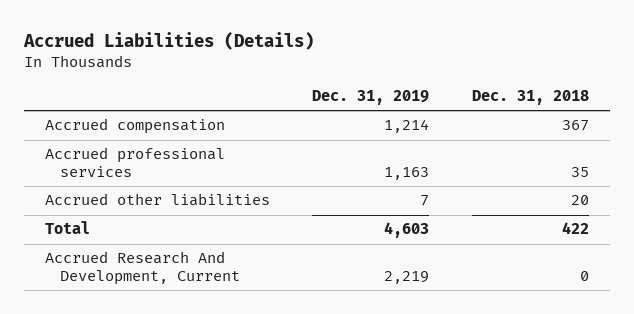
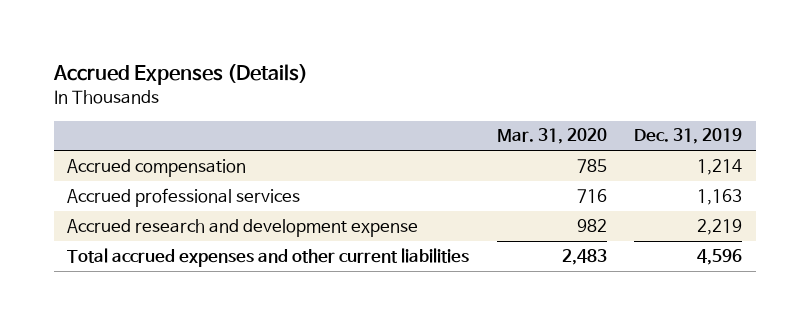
[22,31,314,50] Accrued Liabilities (Details) -> [52,64,308,86] Accrued Expenses (Details)
[471,90,589,106] Dec. 31, 2018 -> none
none -> [496,128,607,145] Mar. 31, 2020
[45,193,271,207] Accrued other liabilities -> none
[45,221,91,235] Total -> none
[45,251,241,285] Accrued Research And Development, Current -> [67,218,419,237] Accrued research and development expense
none -> [67,247,470,267] Total accrued expenses and other current liabilities

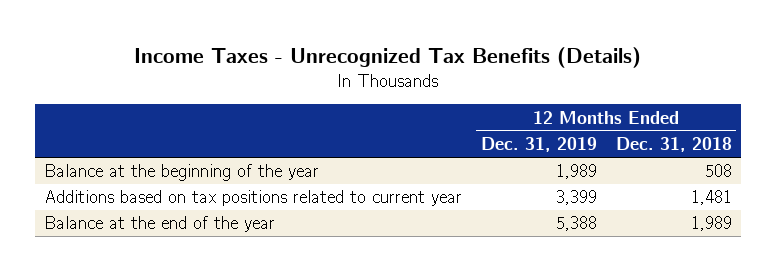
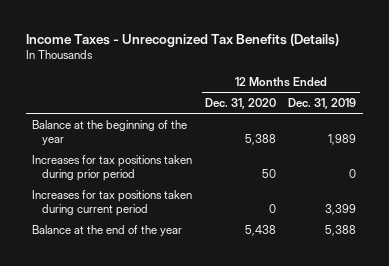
[615,137,732,153] Dec. 31, 2018 -> none
none -> [204,97,276,109] Dec. 31, 2020
none -> [32,154,193,181] Increases for tax positions taken during prior period
[44,190,463,207] Additions based on tax positions related to current year -> [32,189,193,216] Increases for tax positions taken during current period

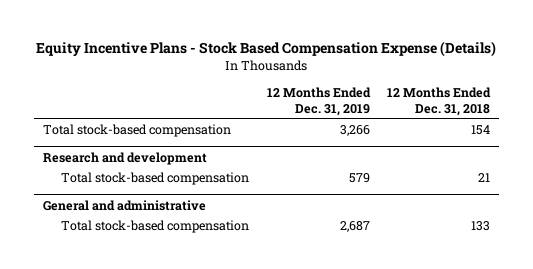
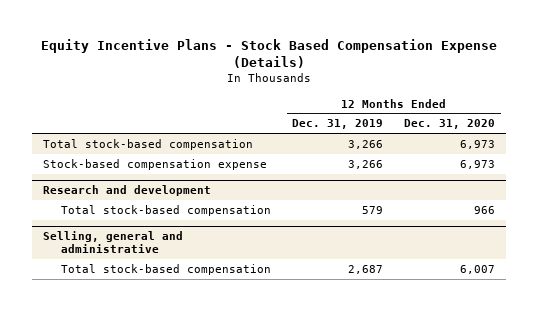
[386,86,491,116] 12 Months Ended Dec. 31, 2018 -> none
none -> [404,119,496,130] Dec. 31, 2020
none -> [43,159,268,171] Stock-based compensation expense
[42,199,206,211] General and administrative -> [43,231,184,254] Selling, general and administrative

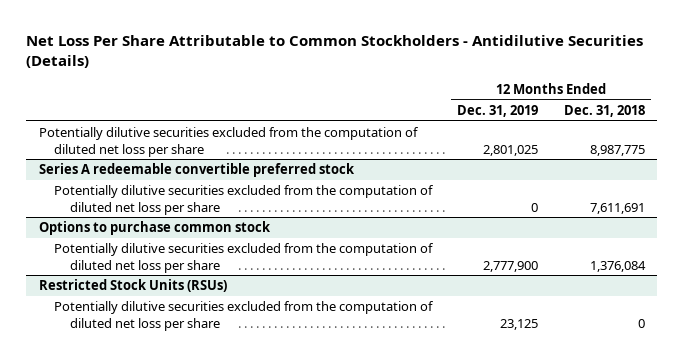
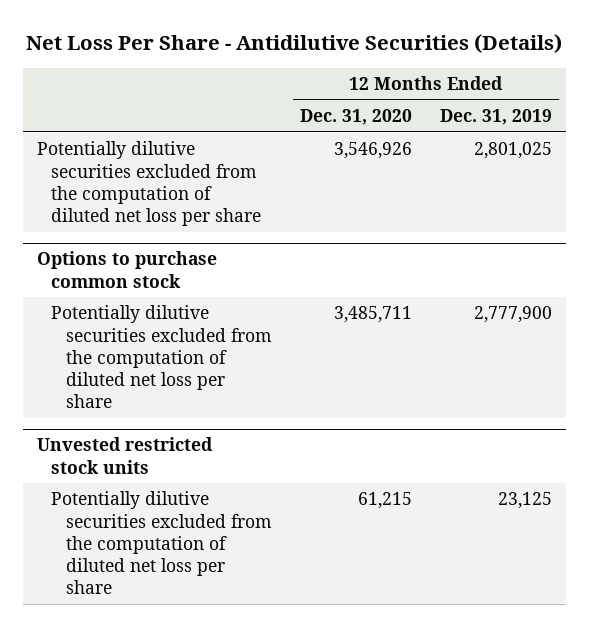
[25,35,643,69] Net Loss Per Share Attributable to Common Stockholders - Antidilutive Securities (Details) -> [26,34,563,54] Net Loss Per Share - Antidilutive Securities (Details)
[563,104,645,117] Dec. 31, 2018 -> none
none -> [300,109,413,126] Dec. 31, 2020
[38,163,355,178] Series A redeemable convertible preferred stock -> none
[54,185,435,215] Potentially dilutive securities excluded from the computation of diluted net loss per share -> none
[38,279,227,293] Restricted Stock Units (RSUs) -> [36,437,213,474] Unvested restricted stock units

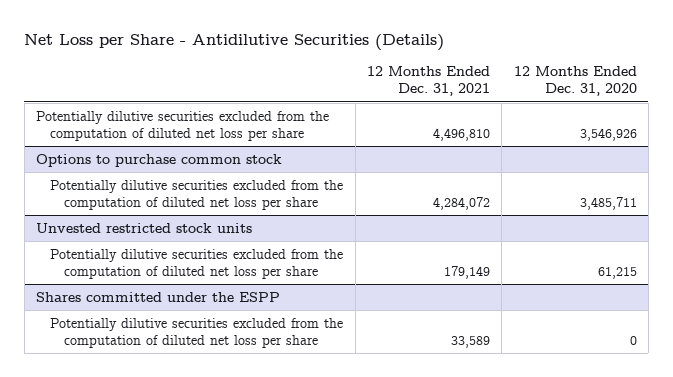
[26,34,563,54] Net Loss Per Share - Antidilutive Securities (Details) -> [24,33,445,51] Net Loss per Share - Antidilutive Securities (Details)
[440,109,553,126] Dec. 31, 2019 -> none
none -> [366,66,490,97] 12 Months Ended Dec. 31, 2021
none -> [36,291,281,302] Shares committed under the ESPP
none -> [50,317,344,349] Potentially dilutive securities excluded from the computation of diluted net loss per share

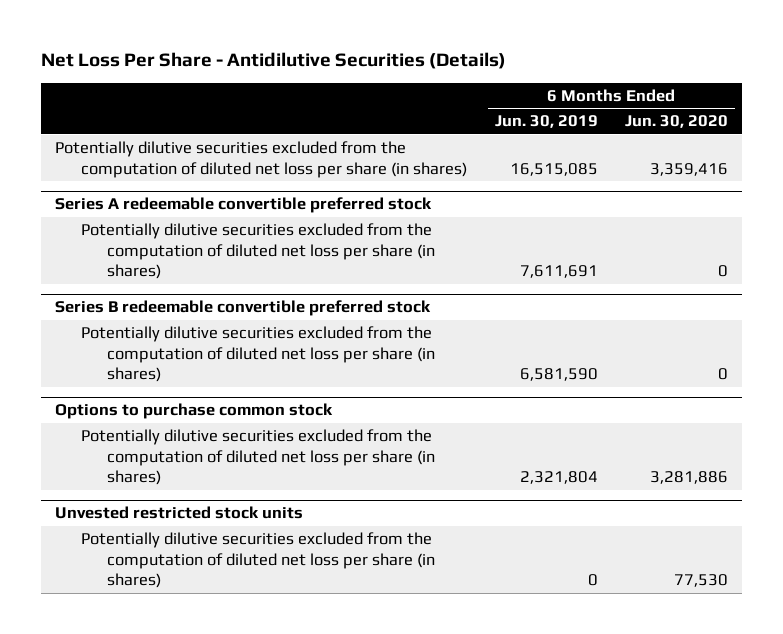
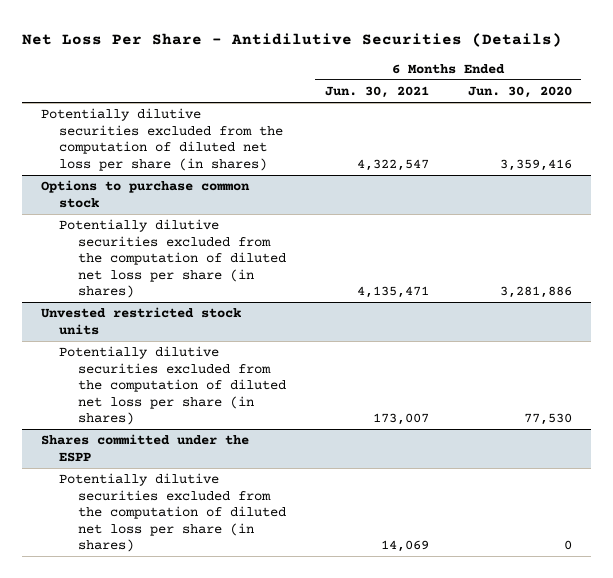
[494,115,598,129] Jun. 30, 2019 -> none
none -> [324,86,429,99] Jun. 30, 2021
[54,197,432,214] Series A redeemable convertible preferred stock -> none
[80,223,436,280] Potentially dilutive securities excluded from the computation of diluted net loss per share (in shares) -> none
[54,300,431,317] Series B redeemable convertible preferred stock -> none
[80,326,436,383] Potentially dilutive securities excluded from the computation of diluted net loss per share (in shares) -> none
none -> [41,434,250,462] Shares committed under the ESPP
none -> [59,473,286,553] Potentially dilutive securities excluded from the computation of diluted net loss per share (in shares)

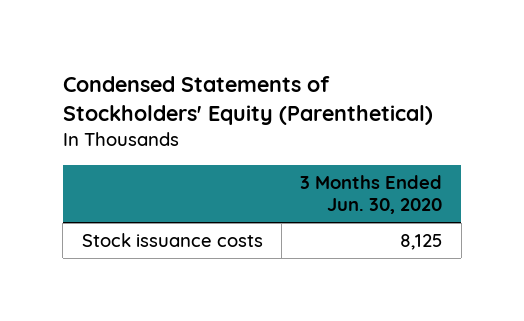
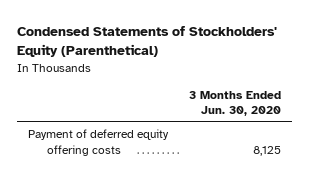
[81,233,263,248] Stock issuance costs -> [27,129,169,156] Payment of deferred equity offering costs

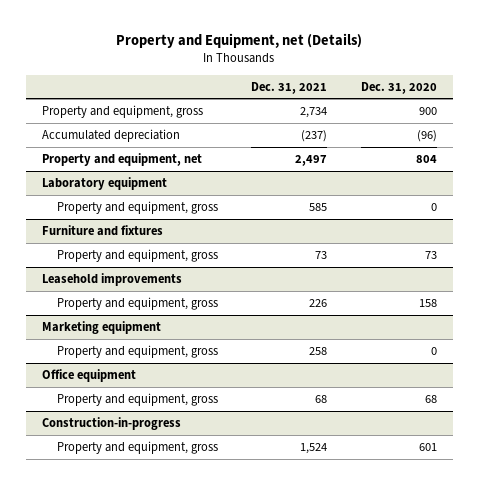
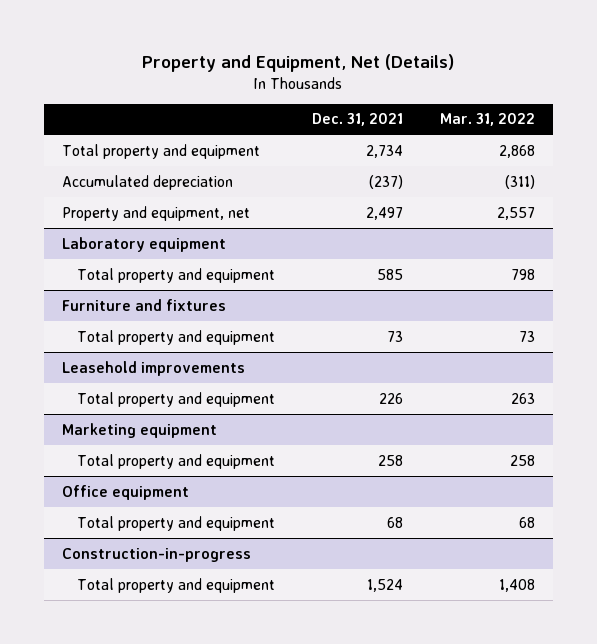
[116,33,363,49] Property and Equipment, net (Details) -> [142,53,455,72] Property and Equipment, Net (Details)
[360,81,437,94] Dec. 31, 2020 -> none
none -> [439,113,535,127] Mar. 31, 2022
[42,104,204,118] Property and equipment, gross -> [62,143,261,159] Total property and equipment
[56,200,218,214] Property and equipment, gross -> [77,267,276,283] Total property and equipment
[56,248,218,262] Property and equipment, gross -> [77,329,276,345] Total property and equipment
[56,296,218,310] Property and equipment, gross -> [77,391,276,407] Total property and equipment
[56,344,218,358] Property and equipment, gross -> [77,453,276,469] Total property and equipment
[56,392,218,406] Property and equipment, gross -> [77,515,276,531] Total property and equipment
[56,440,218,454] Property and equipment, gross -> [77,577,276,593] Total property and equipment

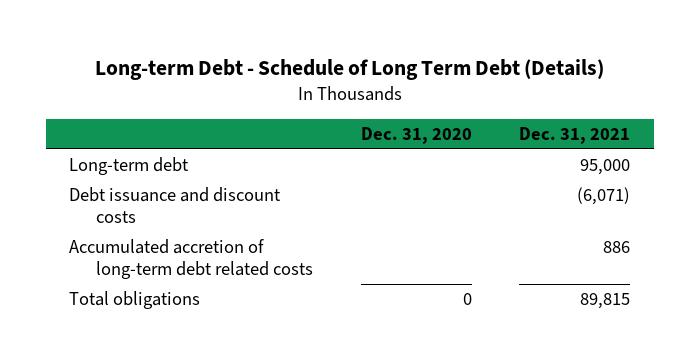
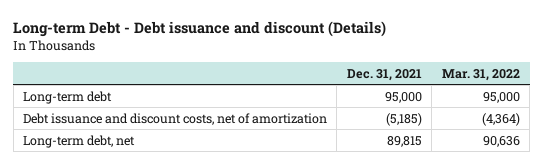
[94,58,604,80] Long-term Debt - Schedule of Long Term Debt (Details) -> [13,20,387,37] Long-term Debt - Debt issuance and discount (Details)
[360,126,472,144] Dec. 31, 2020 -> none
none -> [441,68,520,81] Mar. 31, 2022
[69,239,314,280] Accumulated accretion of long-term debt related costs -> none
[69,187,282,224] Debt issuance and discount costs -> [22,112,327,125] Debt issuance and discount costs, net of amortization
[576,187,630,206] (6,071) -> [385,112,422,126] (5,185)
[69,291,201,310] Total obligations -> [22,134,135,148] Long-term debt, net

